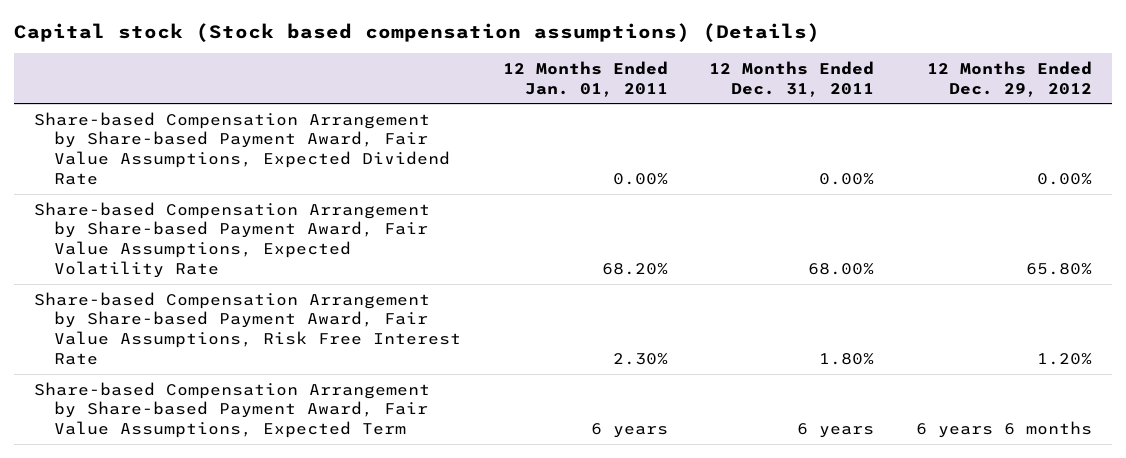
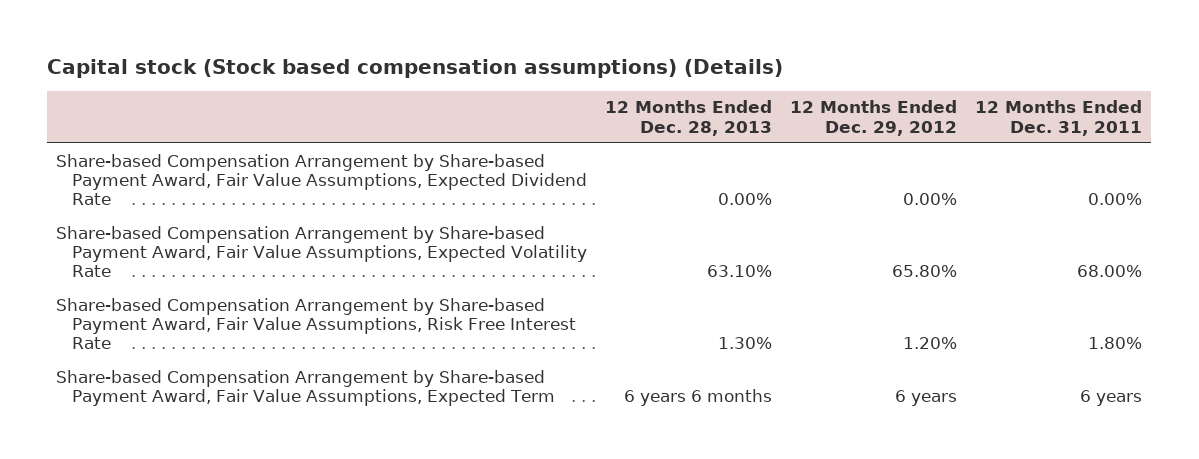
[502,60,668,97] 12 Months Ended Jan. 01, 2011 -> none
none -> [604,100,772,136] 12 Months Ended Dec. 28, 2013
[915,421,1092,439] 6 years 6 months -> [895,390,958,407] 6 years

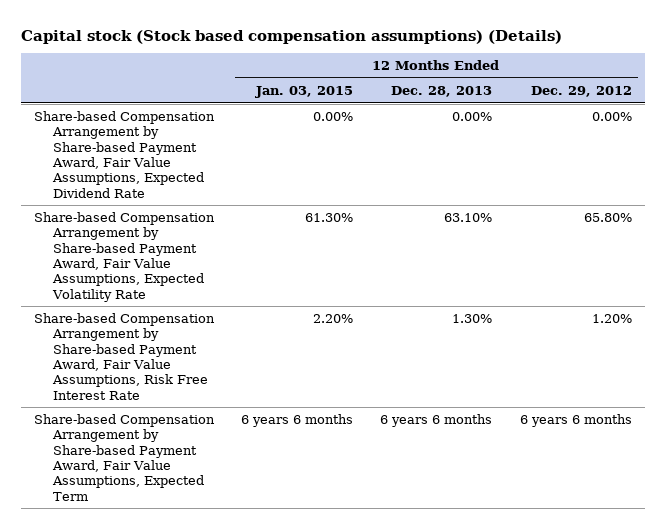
[975,100,1143,136] 12 Months Ended Dec. 31, 2011 -> none
none -> [255,85,354,98] Jan. 03, 2015
[895,390,958,407] 6 years -> [519,413,632,427] 6 years 6 months

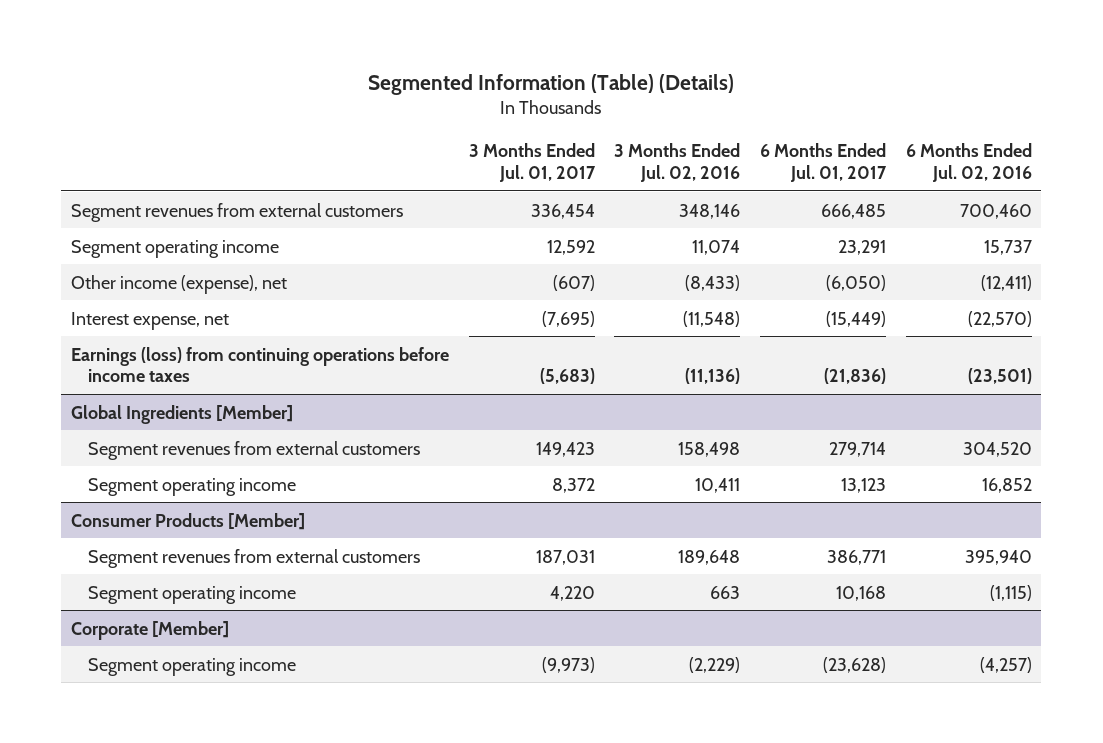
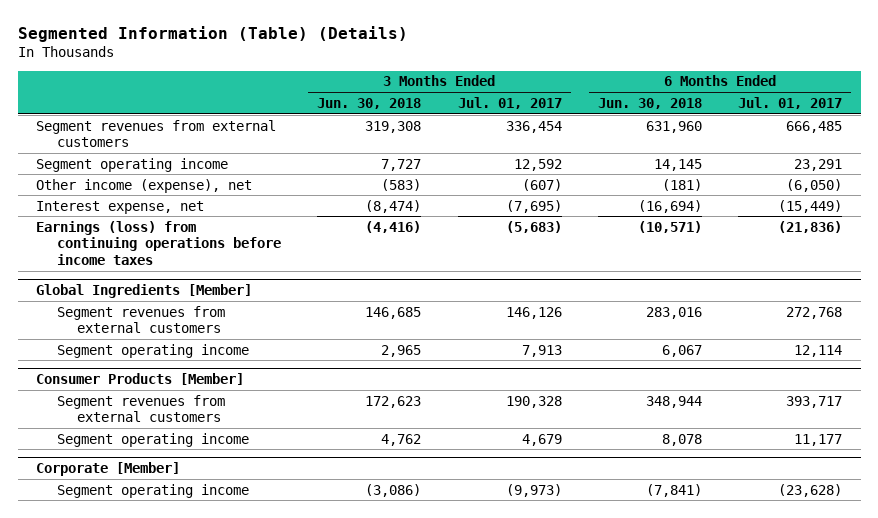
[614,143,741,183] 3 Months Ended Jul. 02, 2016 -> none
[905,143,1032,183] 6 Months Ended Jul. 02, 2016 -> none
none -> [317,97,422,109] Jun. 30, 2018
none -> [597,97,702,109] Jun. 30, 2018
[535,441,595,457] 149,423 -> [505,306,562,319] 146,126
[829,441,887,457] 279,714 -> [786,306,843,319] 272,768
[551,477,595,493] 8,372 -> [521,344,562,357] 7,913
[841,477,887,493] 13,123 -> [794,344,843,357] 12,114
[535,549,595,565] 187,031 -> [505,395,562,408] 190,328
[827,549,887,565] 386,771 -> [786,395,843,408] 393,717
[549,585,595,601] 4,220 -> [521,433,562,446] 4,679
[836,585,887,601] 10,168 -> [794,433,843,446] 11,177

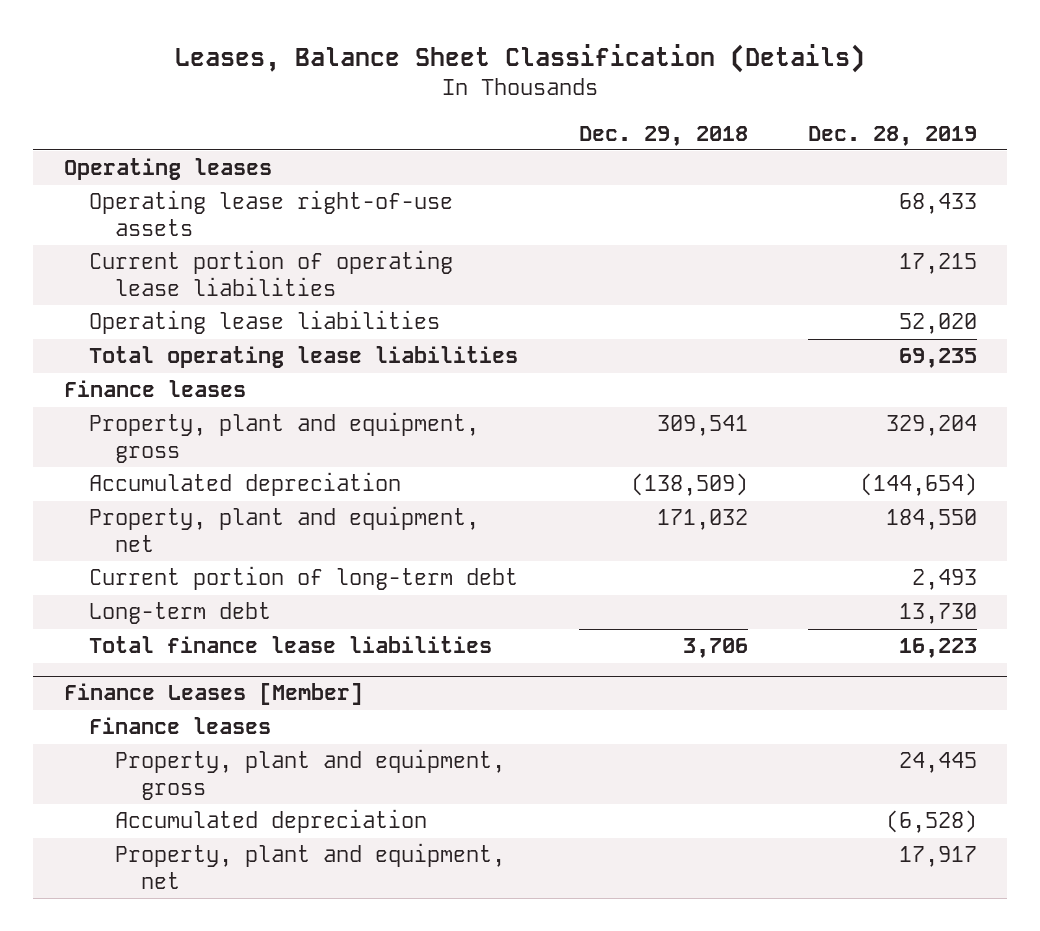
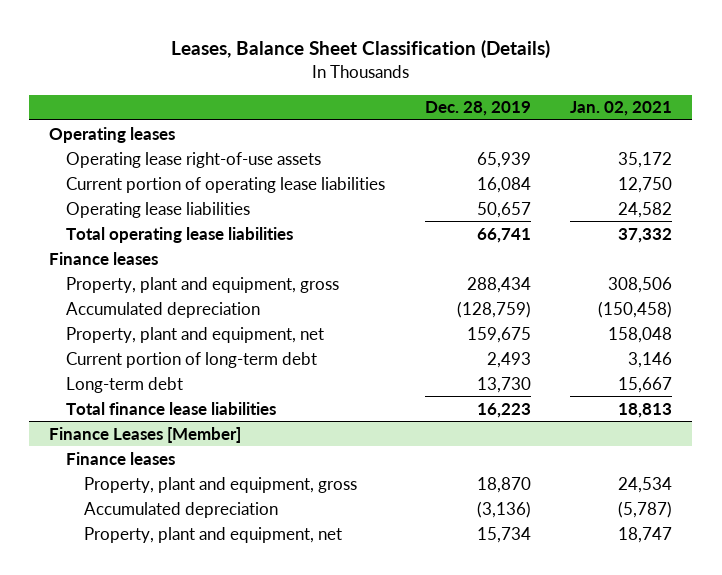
[578,125,748,146] Dec. 29, 2018 -> none
none -> [570,101,673,117] Jan. 02, 2021
[898,193,977,215] 68,433 -> [476,151,531,168] 65,939
[898,253,977,275] 17,215 -> [476,176,531,193] 16,084
[898,313,977,335] 52,020 -> [476,201,531,218] 50,657
[898,348,977,369] 69,235 -> [476,227,531,243] 66,741
[885,415,977,437] 329,204 -> [466,276,531,293] 288,434
[859,473,977,497] (144,654) -> [456,300,531,318] (128,759)
[885,509,977,531] 184,550 -> [466,326,531,343] 159,675
[898,752,977,774] 24,445 -> [476,476,531,493] 18,870
[885,810,977,834] (6,528) -> [476,500,531,518] (3,136)
[898,846,977,868] 17,917 -> [476,526,531,543] 15,734

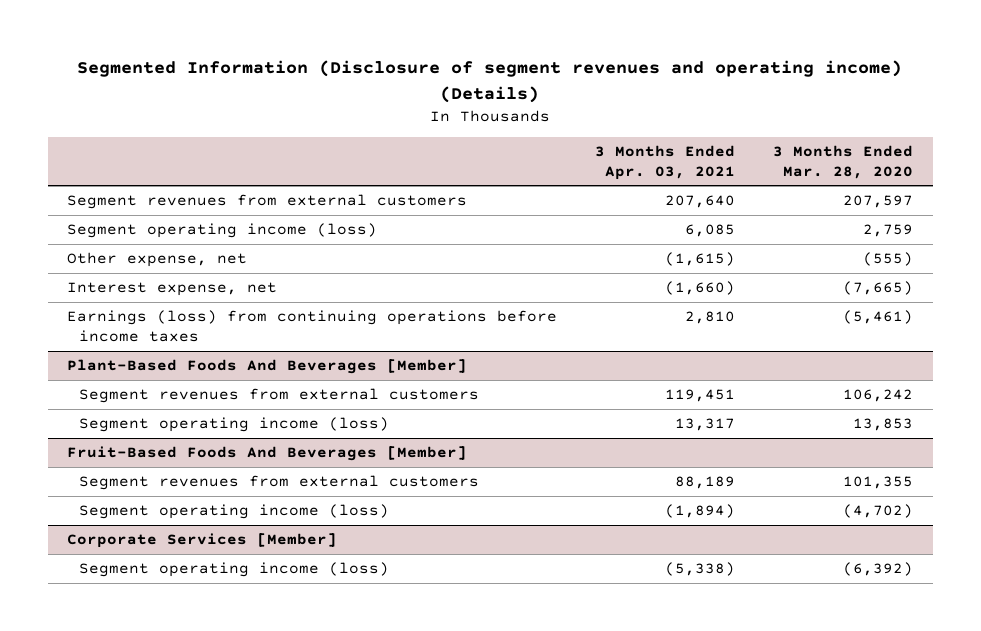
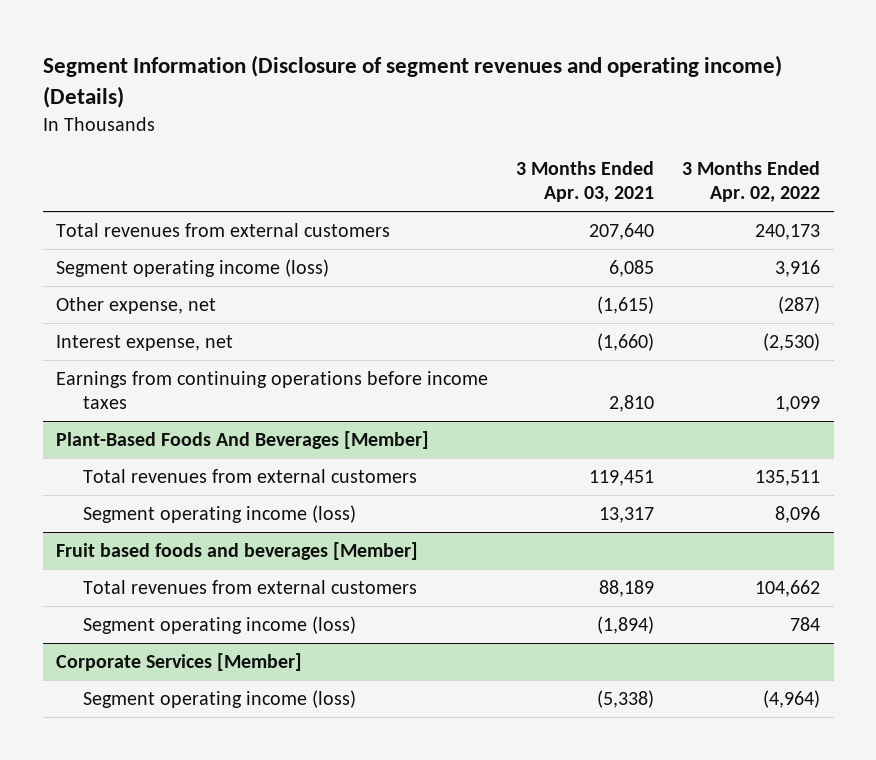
[77,60,903,103] Segmented Information (Disclosure of segment revenues and operating income) (Details) -> [42,55,782,109] Segment Information (Disclosure of segment revenues and operating income) (Details)
[773,144,914,179] 3 Months Ended Mar. 28, 2020 -> none
none -> [681,161,820,203] 3 Months Ended Apr. 02, 2022
[67,194,468,210] Segment revenues from external customers -> [56,222,391,237] Total revenues from external customers
[67,310,558,343] Earnings (loss) from continuing operations before income taxes -> [56,370,489,409] Earnings from continuing operations before income taxes
[79,388,480,404] Segment revenues from external customers -> [82,468,417,483] Total revenues from external customers
[67,446,468,462] Fruit-Based Foods And Beverages [Member] -> [56,541,419,560] Fruit based foods and beverages [Member]
[79,475,480,491] Segment revenues from external customers -> [82,579,417,594] Total revenues from external customers

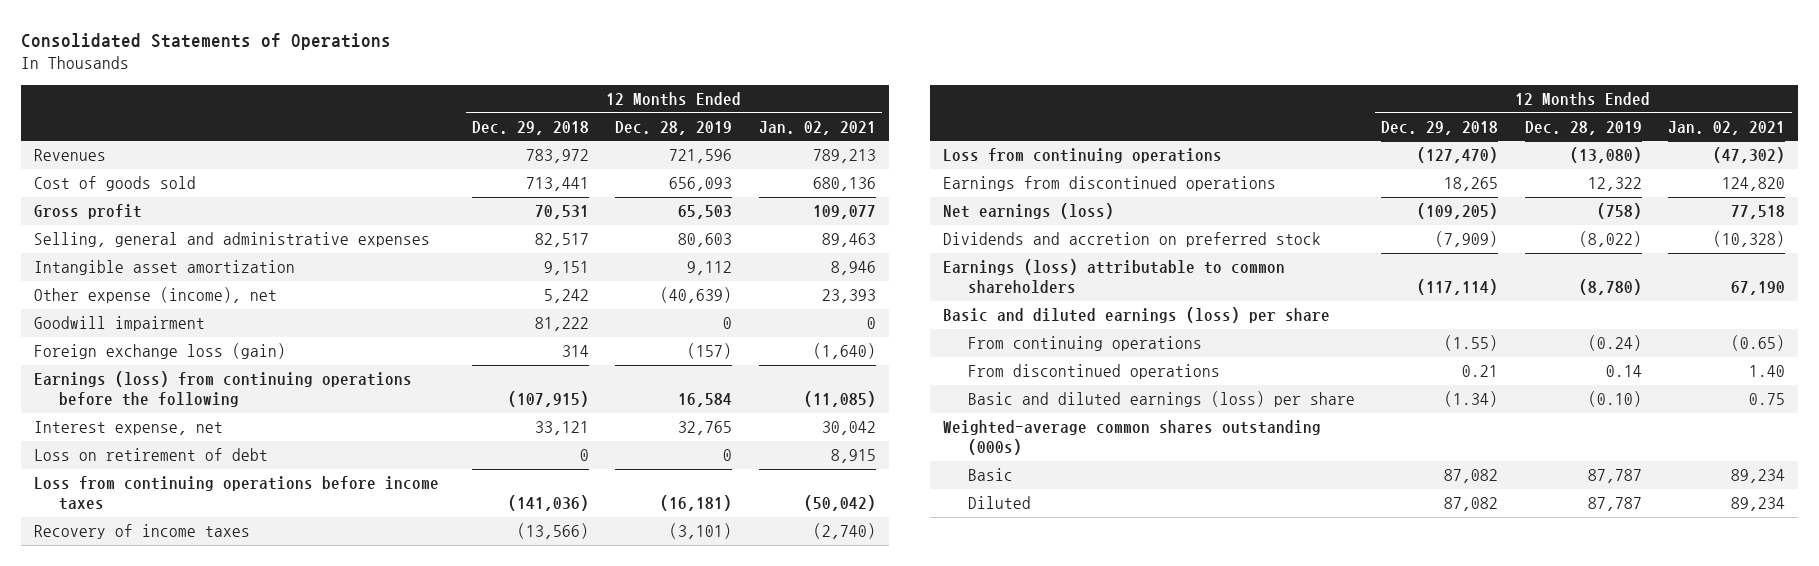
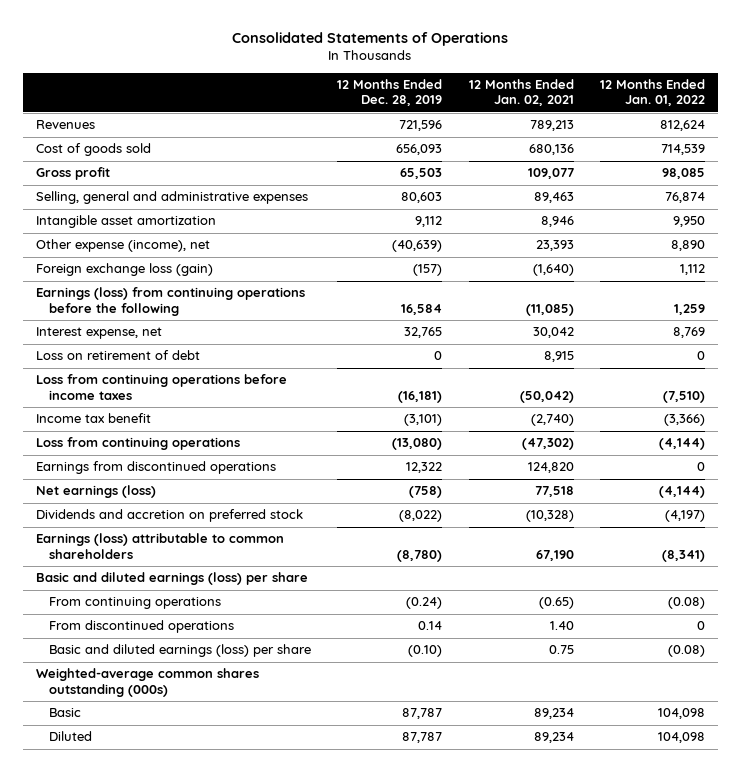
[472,120,590,135] Dec. 29, 2018 -> none
none -> [599,79,705,107] 12 Months Ended Jan. 01, 2022
[33,316,205,332] Goodwill impairment -> none
[33,524,250,540] Recovery of income taxes -> [36,413,152,424] Income tax benefit

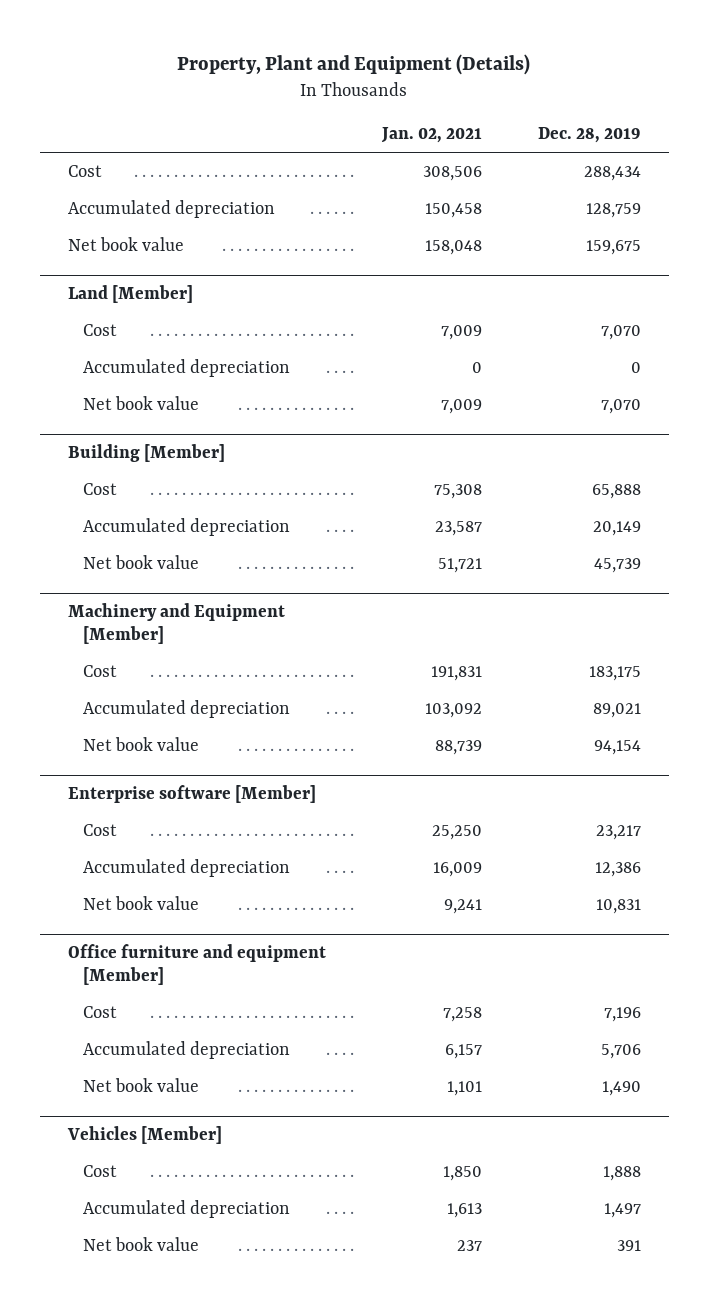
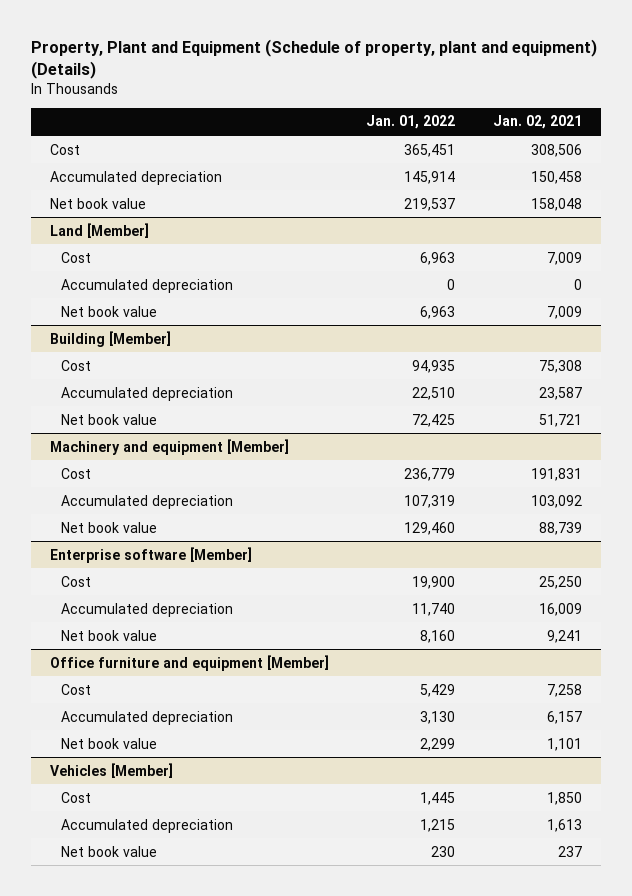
[177,54,531,76] Property, Plant and Equipment (Details) -> [31,39,598,79] Property, Plant and Equipment (Schedule of property, plant and equipment) (Details)
[537,127,641,144] Dec. 28, 2019 -> none
none -> [366,115,456,130] Jan. 01, 2022
[68,603,286,644] Machinery and Equipment [Member] -> [50,438,290,455] Machinery and equipment [Member]

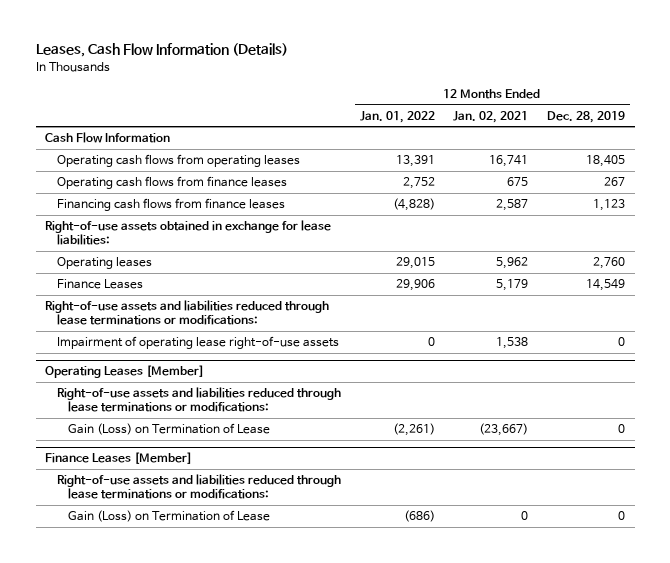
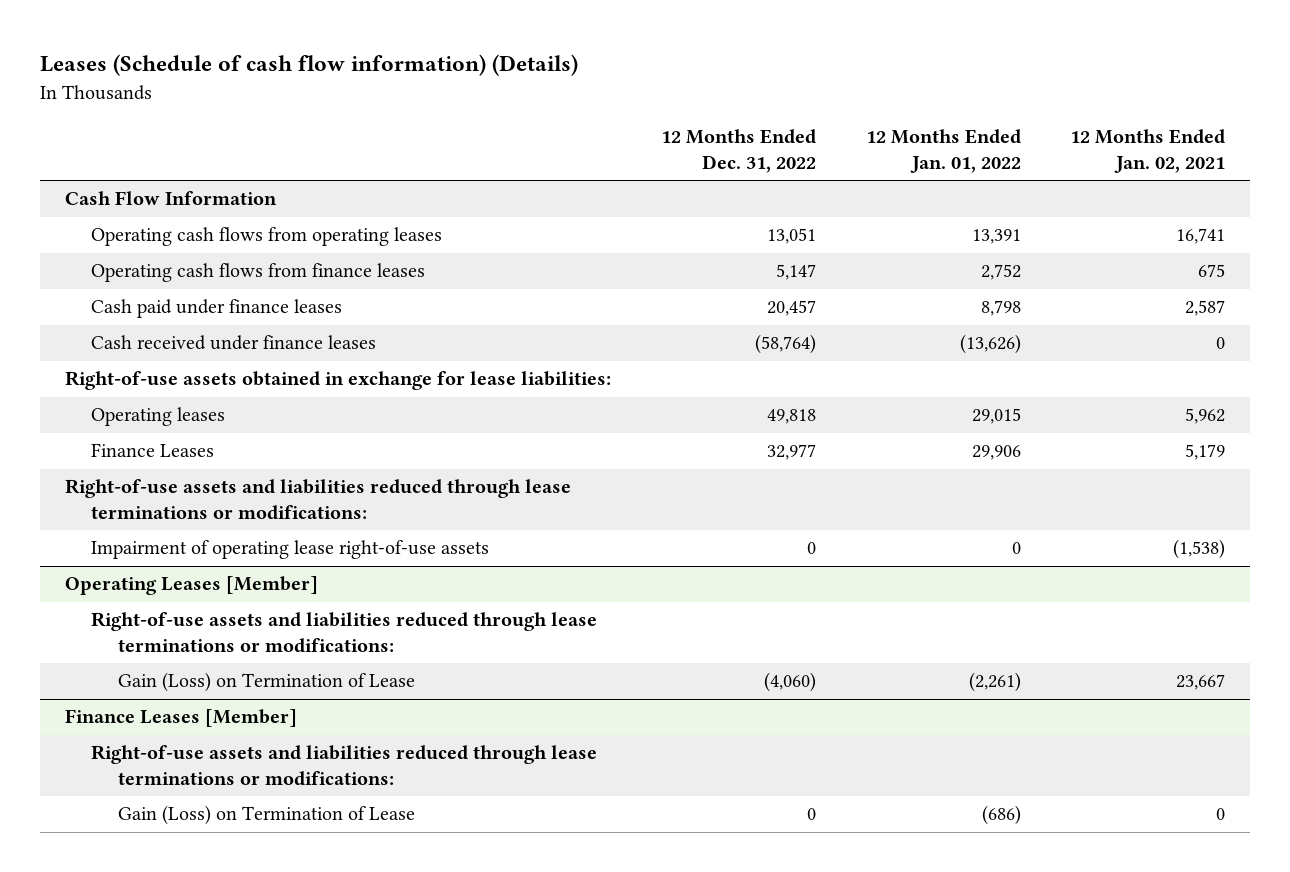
[35,43,288,58] Leases, Cash Flow Information (Details) -> [40,54,579,77] Leases (Schedule of cash flow information) (Details)
[547,110,626,123] Dec. 28, 2019 -> none
none -> [660,129,816,174] 12 Months Ended Dec. 31, 2022
[56,198,285,212] Financing cash flows from finance leases -> [91,299,343,319] Cash paid under finance leases
[392,198,435,212] (4,828) -> [980,300,1021,317] 8,798
none -> [91,335,377,351] Cash received under finance leases
[496,337,529,350] 1,538 -> [1173,539,1226,560] (1,538)
[479,423,529,437] (23,667) -> [1176,674,1226,691] 23,667

